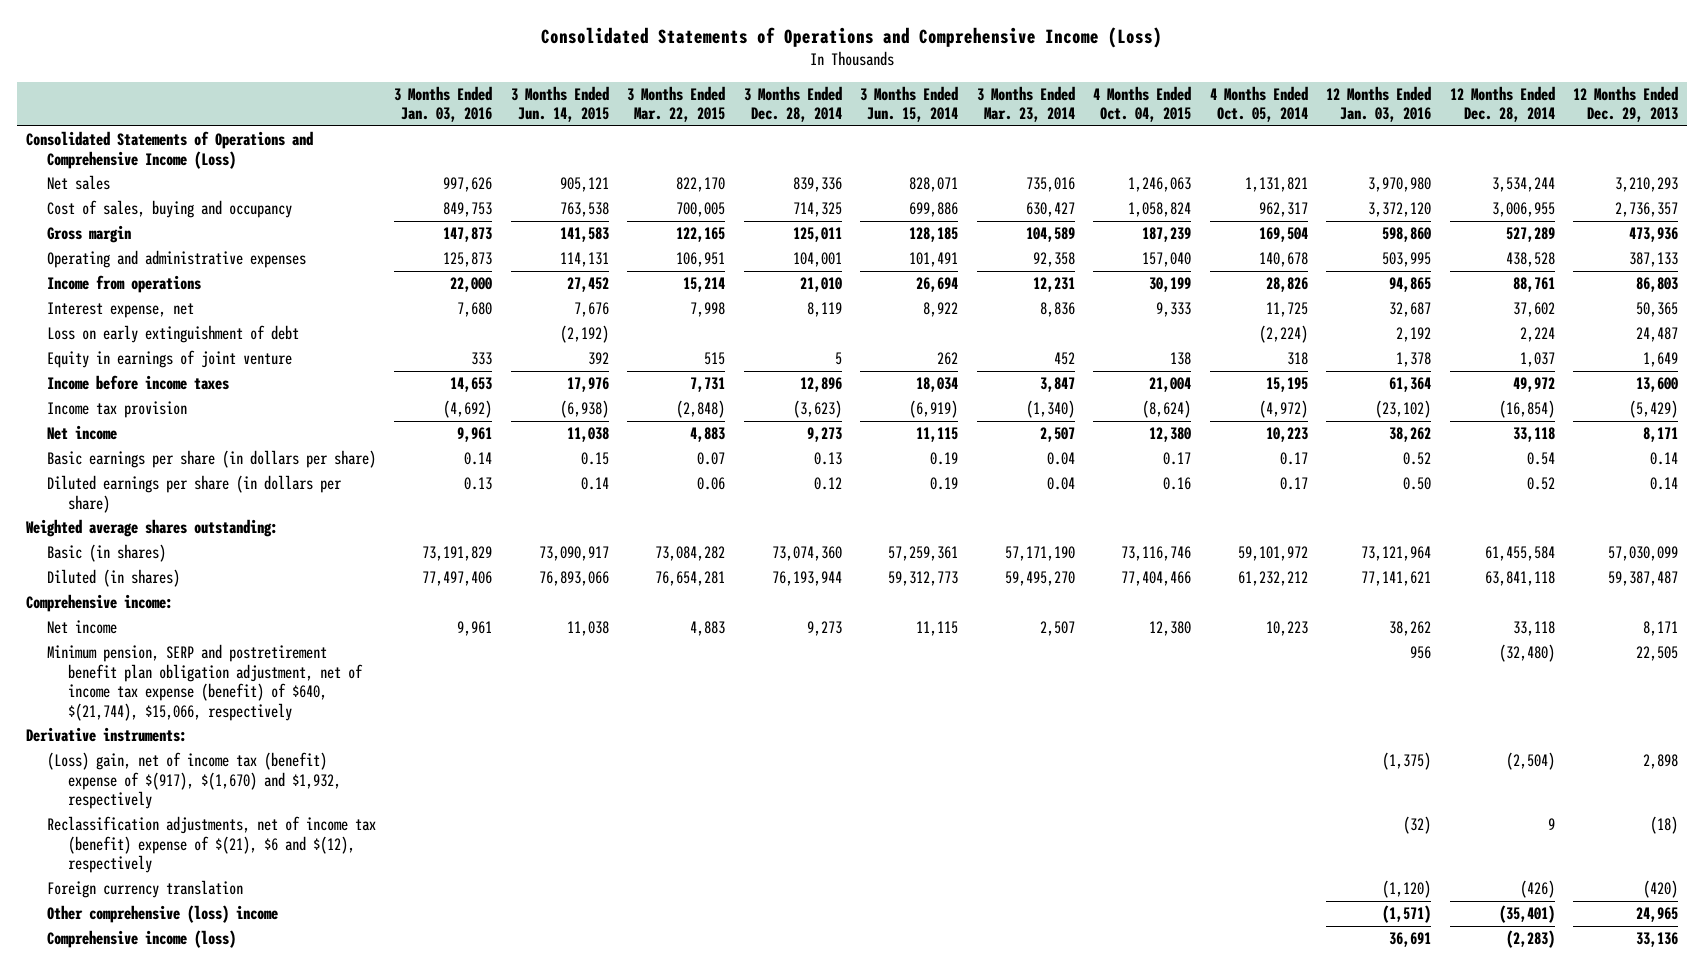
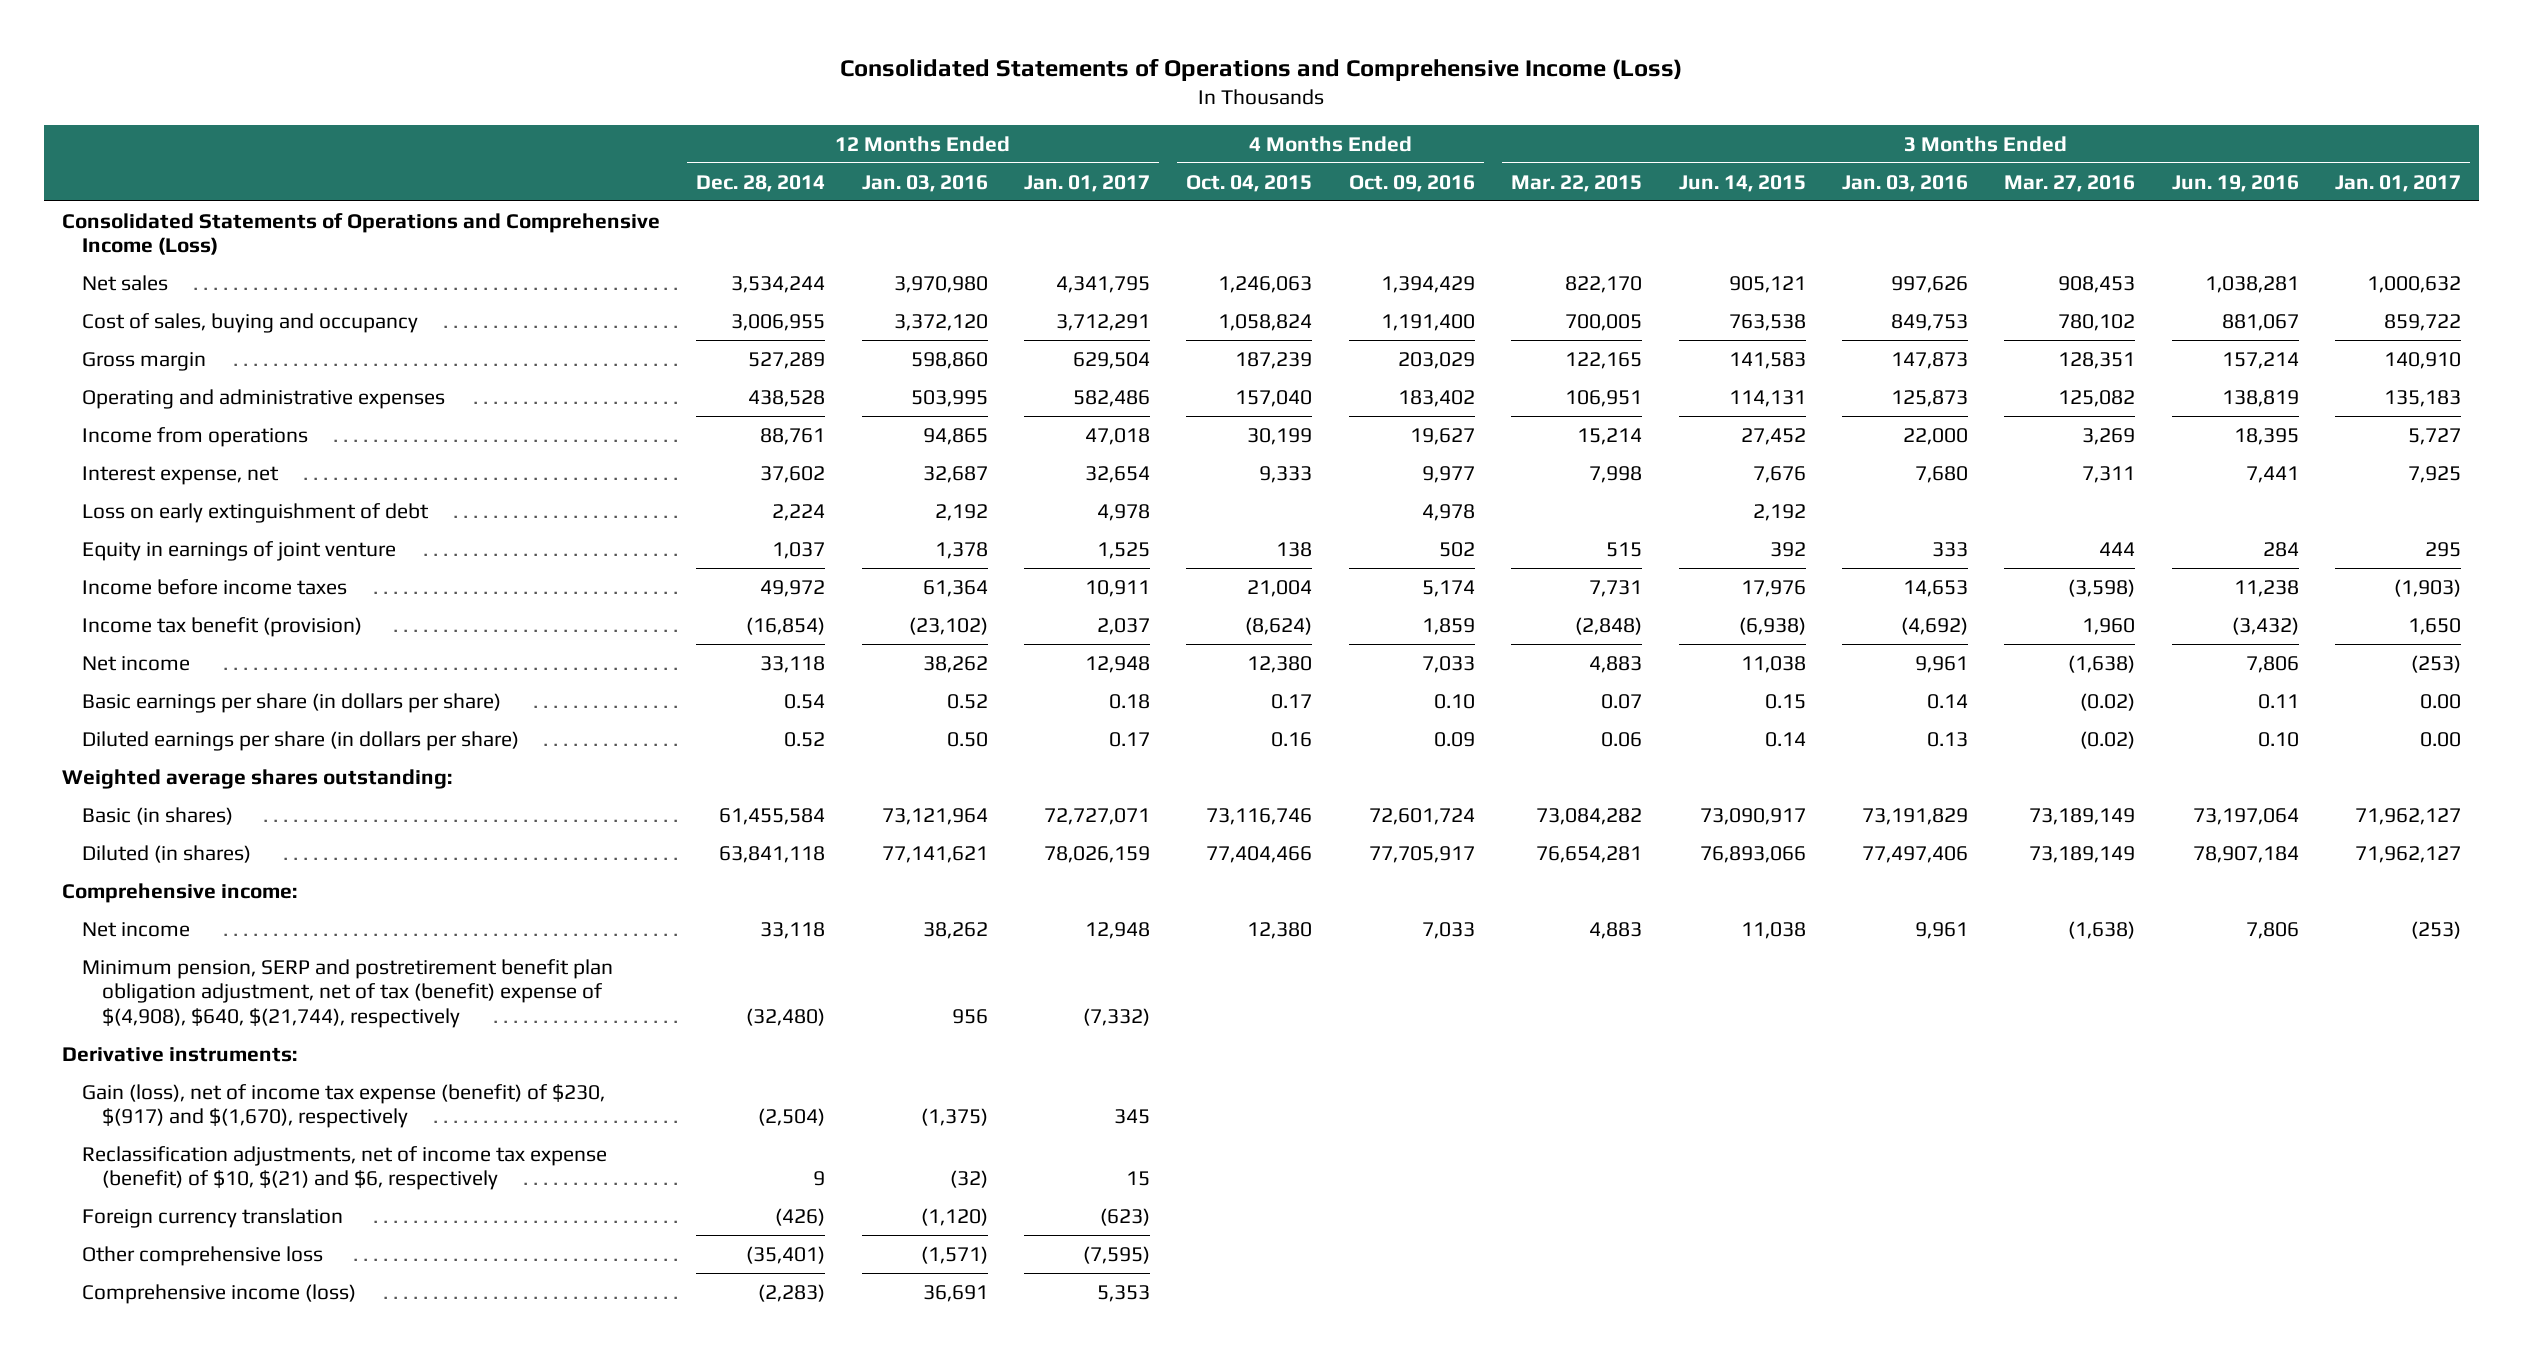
[743,85,842,123] 3 Months Ended Dec. 28, 2014 -> none
[860,85,959,123] 3 Months Ended Jun. 15, 2014 -> none
[976,85,1075,123] 3 Months Ended Mar. 23, 2014 -> none
[1209,85,1308,123] 4 Months Ended Oct. 05, 2014 -> none
[1573,85,1679,123] 12 Months Ended Dec. 29, 2013 -> none
none -> [1024,174,1151,192] Jan. 01, 2017
none -> [1348,174,1475,192] Oct. 09, 2016
none -> [2004,174,2136,192] Mar. 27, 2016
none -> [2171,174,2299,192] Jun. 19, 2016
none -> [2335,174,2462,192] Jan. 01, 2017
[559,325,609,344] (2,192) -> [1752,503,1806,521] 2,192
[46,401,187,419] Income tax provision -> [82,616,363,637] Income tax benefit (provision)
[46,644,363,721] Minimum pension, SERP and postretirement benefit plan obligation adjustment, net of income tax expense (benefit) of $640, $(21,744), $15,066, respectively -> [82,958,614,1028] Minimum pension, SERP and postretirement benefit plan obligation adjustment, net of tax (benefit) expense of $(4,908), $640, $(21,744), respectively
[46,752,341,810] (Loss) gain, net of income tax (benefit) expense of $(917), $(1,670) and $1,932, respectively -> [82,1083,606,1129] Gain (loss), net of income tax expense (benefit) of $230, $(917) and $(1,670), respectively
[46,816,376,874] Reclassification adjustments, net of income tax (benefit) expense of $(21), $6 and $(12), respectively -> [82,1145,608,1191] Reclassification adjustments, net of income tax expense (benefit) of $10, $(21) and $6, respectively
[46,905,278,924] Other comprehensive (loss) income -> [82,1245,324,1266] Other comprehensive loss

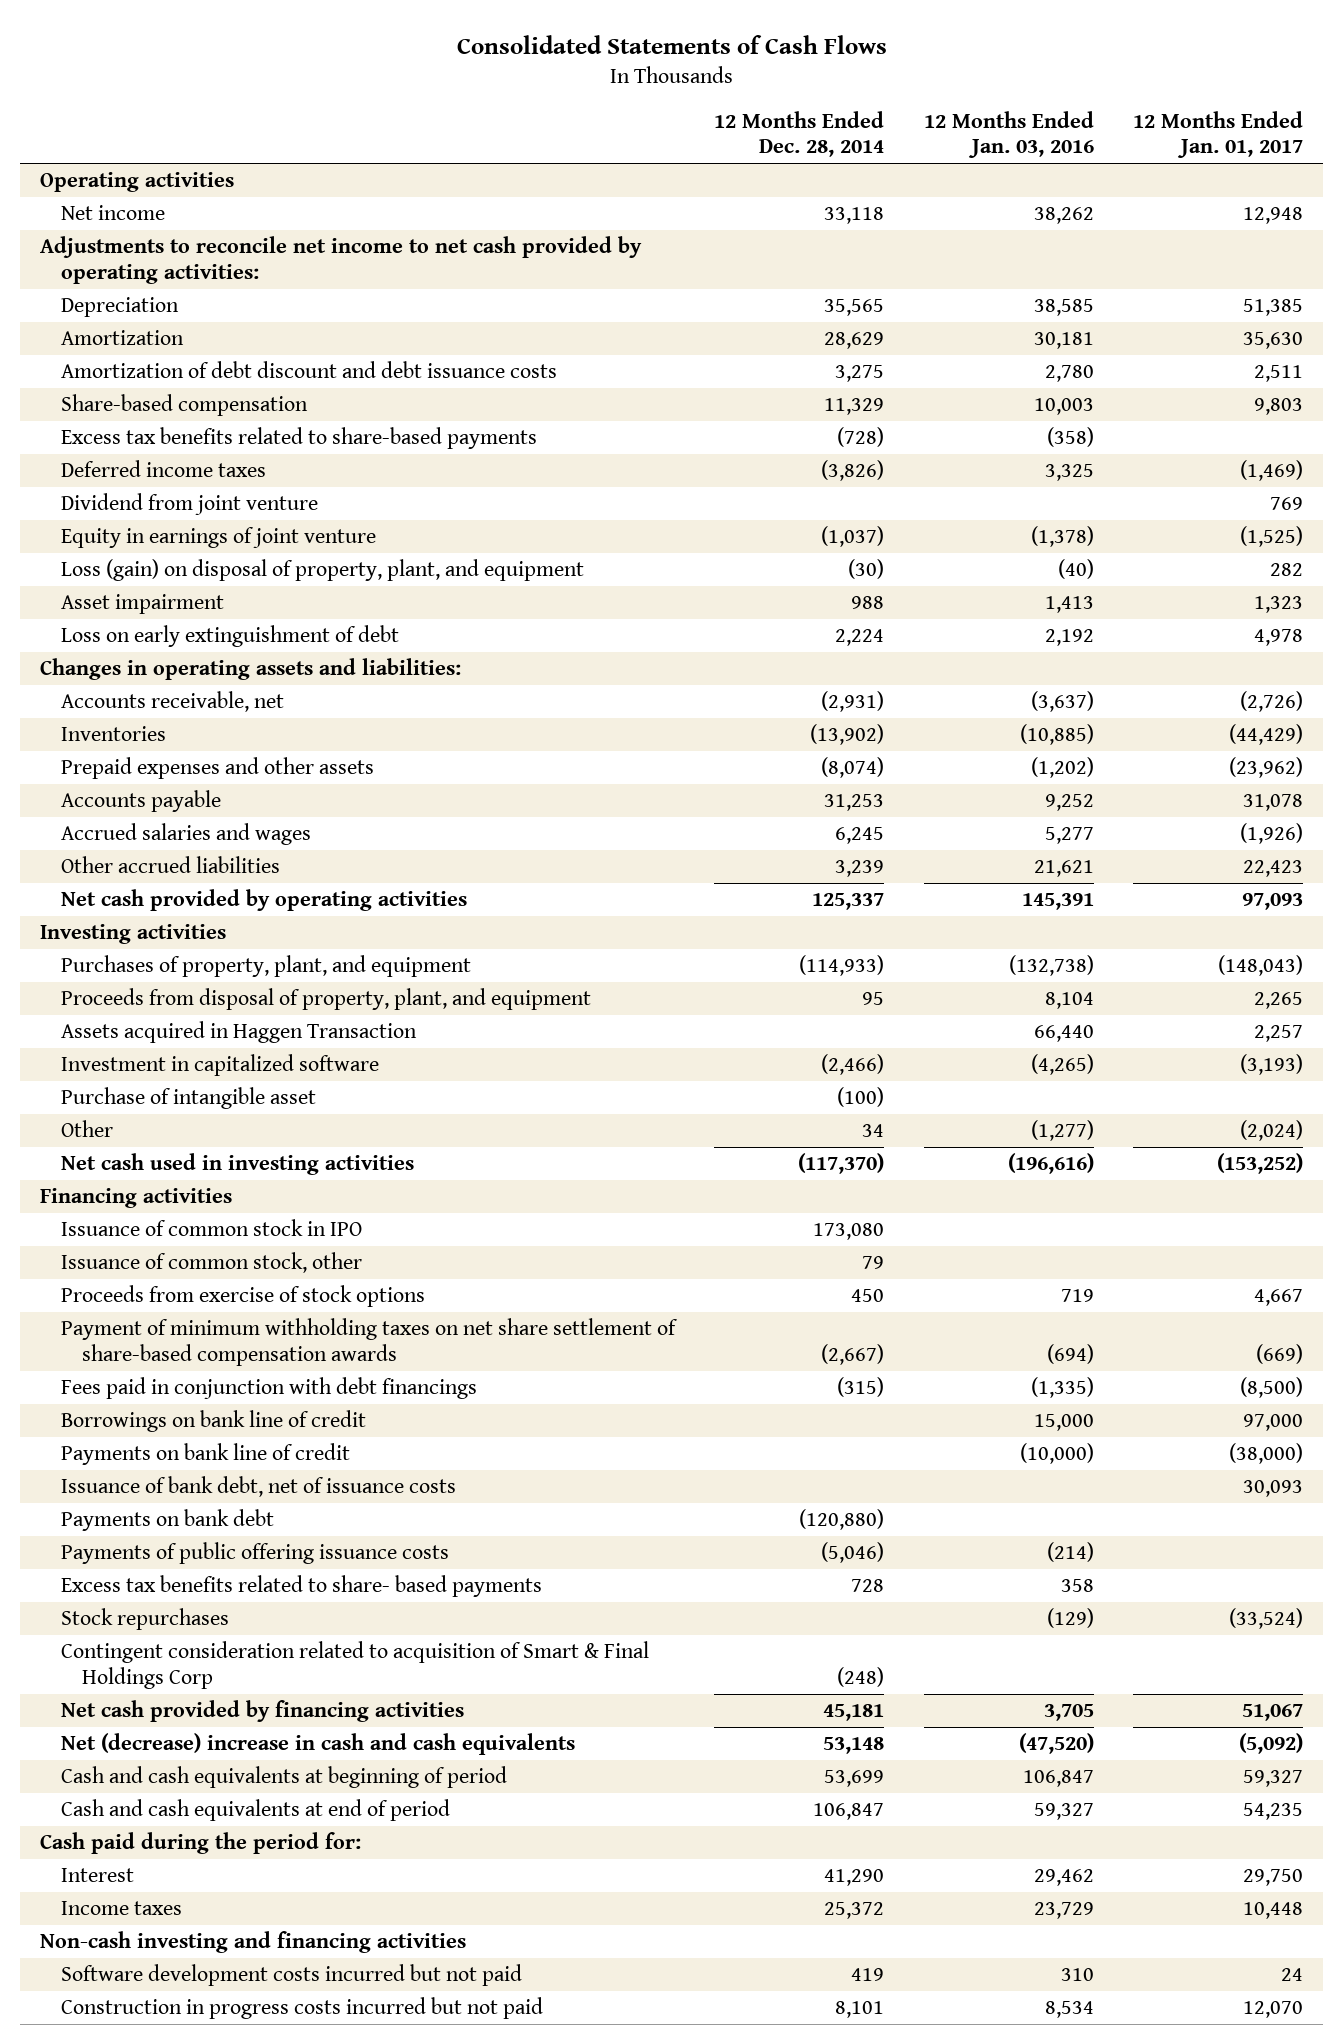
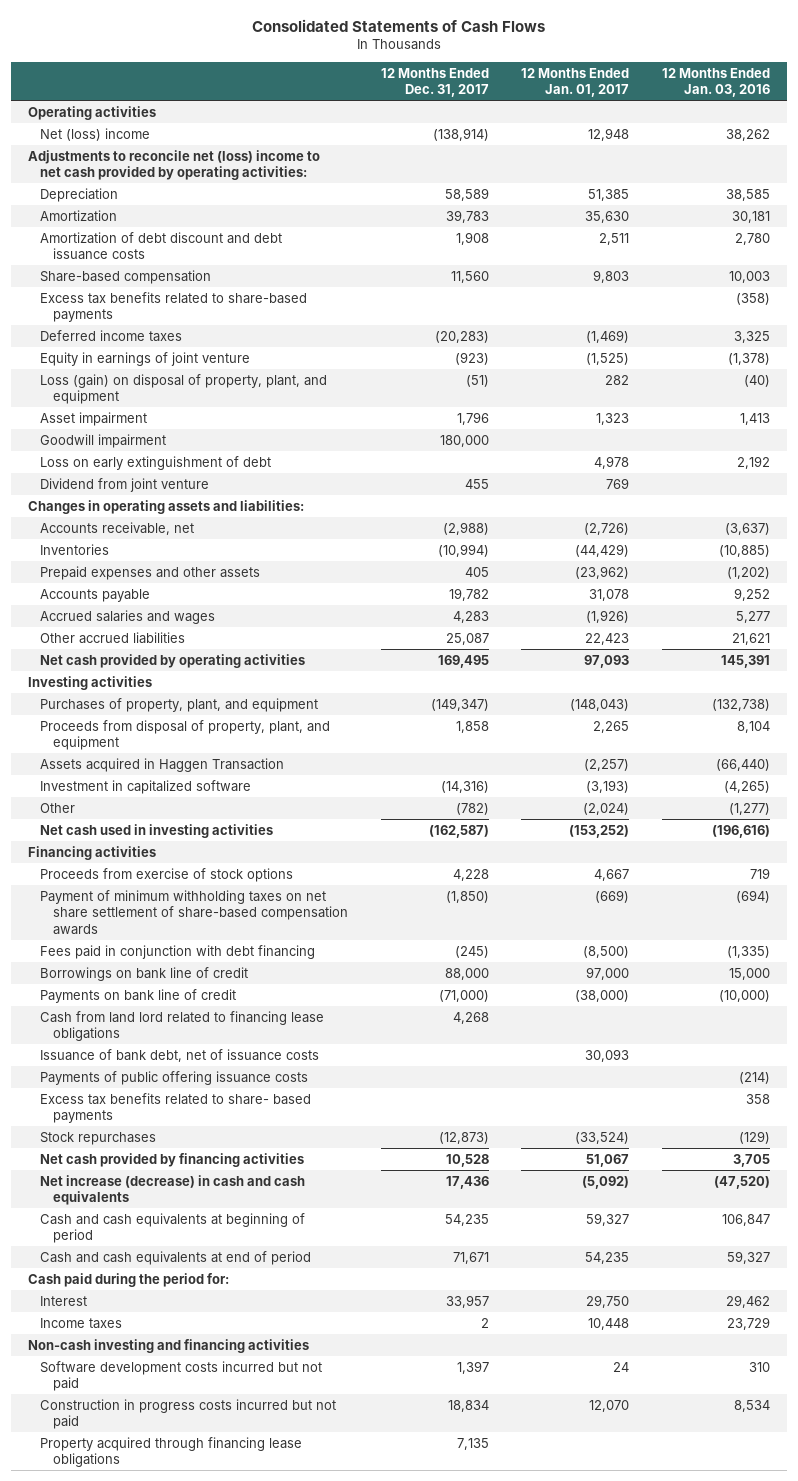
[714,110,885,158] 12 Months Ended Dec. 28, 2014 -> none
none -> [380,67,489,98] 12 Months Ended Dec. 31, 2017
[60,205,165,221] Net income -> [40,127,151,141] Net (loss) income
[40,236,643,284] Adjustments to reconcile net income to net cash provided by operating activities: -> [27,149,320,181] Adjustments to reconcile net (loss) income to net cash provided by operating activities:
none -> [40,433,167,448] Goodwill impairment
[60,493,318,516] Dividend from joint venture -> [40,477,210,492] Dividend from joint venture
[1033,1025,1094,1043] 66,440 -> [716,758,771,771] (66,440)
[1253,1025,1303,1043] 2,257 -> [584,758,630,771] (2,257)
[60,1087,316,1110] Purchase of intangible asset -> none
[60,1219,362,1237] Issuance of common stock in IPO -> none
[60,1252,362,1274] Issuance of common stock, other -> none
[60,1377,477,1400] Fees paid in conjunction with debt financings -> [40,944,316,959] Fees paid in conjunction with debt financing
none -> [40,1010,325,1042] Cash from land lord related to financing lease obligations
[60,1509,274,1532] Payments on bank debt -> none
[60,1641,649,1689] Contingent consideration related to acquisition of Smart & Final Holdings Corp -> none
[60,1733,575,1756] Net (decrease) increase in cash and cash equivalents -> [40,1174,306,1206] Net increase (decrease) in cash and cash equivalents
none -> [40,1436,303,1468] Property acquired through financing lease obligations

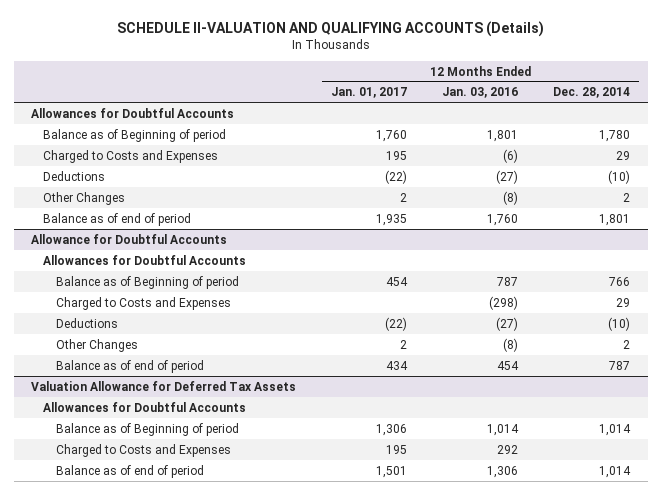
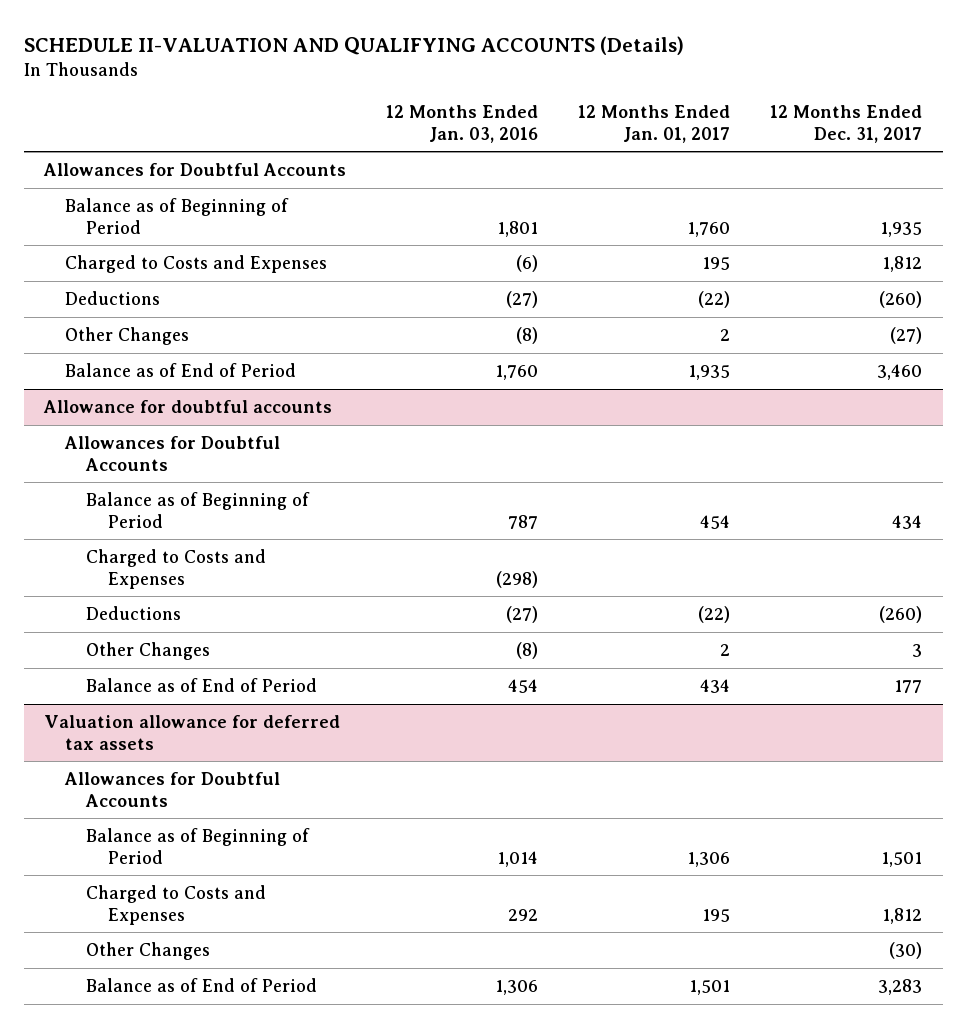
[553,87,631,99] Dec. 28, 2014 -> none
none -> [770,105,923,143] 12 Months Ended Dec. 31, 2017
[43,128,227,142] Balance as of Beginning of period -> [65,198,290,234] Balance as of Beginning of Period
[43,212,192,226] Balance as of end of period -> [65,363,297,378] Balance as of End of Period
[31,233,228,244] Allowance for Doubtful Accounts -> [42,400,332,414] Allowance for doubtful accounts
[55,275,239,289] Balance as of Beginning of period -> [86,492,311,528] Balance as of Beginning of Period
[55,359,204,373] Balance as of end of period -> [86,678,318,693] Balance as of End of Period
[31,380,297,391] Valuation Allowance for Deferred Tax Assets -> [43,715,340,750] Valuation allowance for deferred tax assets
[55,422,239,436] Balance as of Beginning of period -> [86,828,311,864] Balance as of Beginning of Period
none -> [86,942,211,961] Other Changes
[55,464,204,478] Balance as of end of period -> [86,978,318,993] Balance as of End of Period

